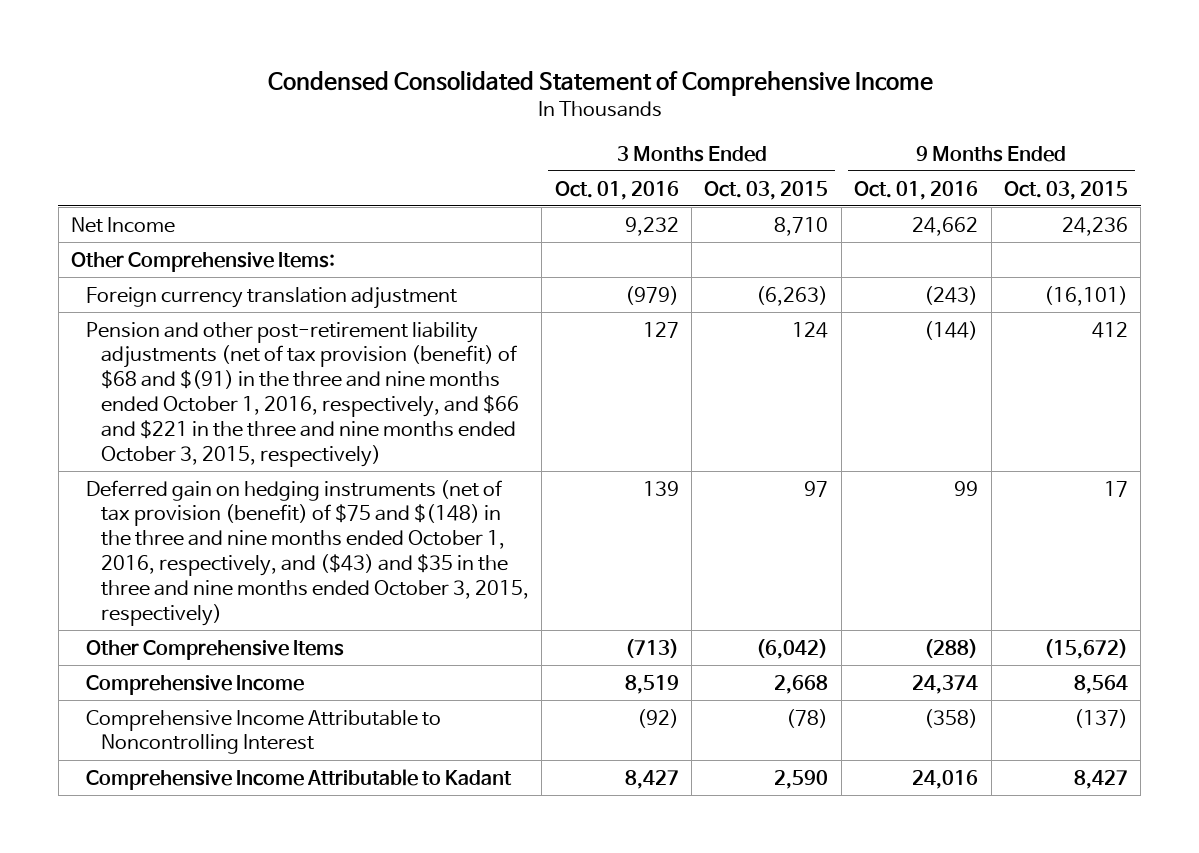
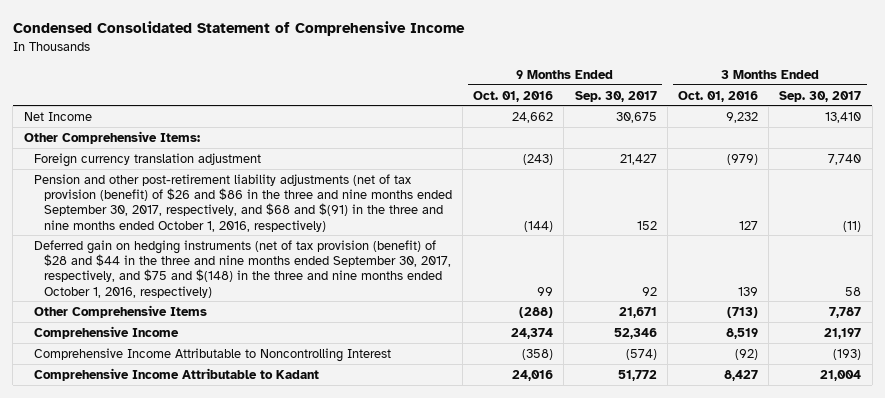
[704,180,829,200] Oct. 03, 2015 -> none
[1004,180,1129,200] Oct. 03, 2015 -> none
none -> [574,90,657,102] Sep. 30, 2017
none -> [779,90,862,102] Sep. 30, 2017
[86,321,519,468] Pension and other post-retirement liability adjustments (net of tax provision (benefit) of $68 and $(91) in the three and nine months ended October 1, 2016, respectively, and $66 and $221 in the three and nine months ended October 3, 2015, respectively) -> [33,173,452,232] Pension and other post-retirement liability adjustments (net of tax provision (benefit) of $26 and $86 in the three and nine months ended September 30, 2017, respectively, and $68 and $(91) in the three and nine months ended October 1, 2016, respectively)
[86,479,529,627] Deferred gain on hedging instruments (net of tax provision (benefit) of $75 and $(148) in the three and nine months ended October 1, 2016, respectively, and ($43) and $35 in the three and nine months ended October 3, 2015, respectively) -> [33,239,451,298] Deferred gain on hedging instruments (net of tax provision (benefit) of $28 and $44 in the three and nine months ended September 30, 2017, respectively, and $75 and $(148) in the three and nine months ended October 1, 2016, respectively)

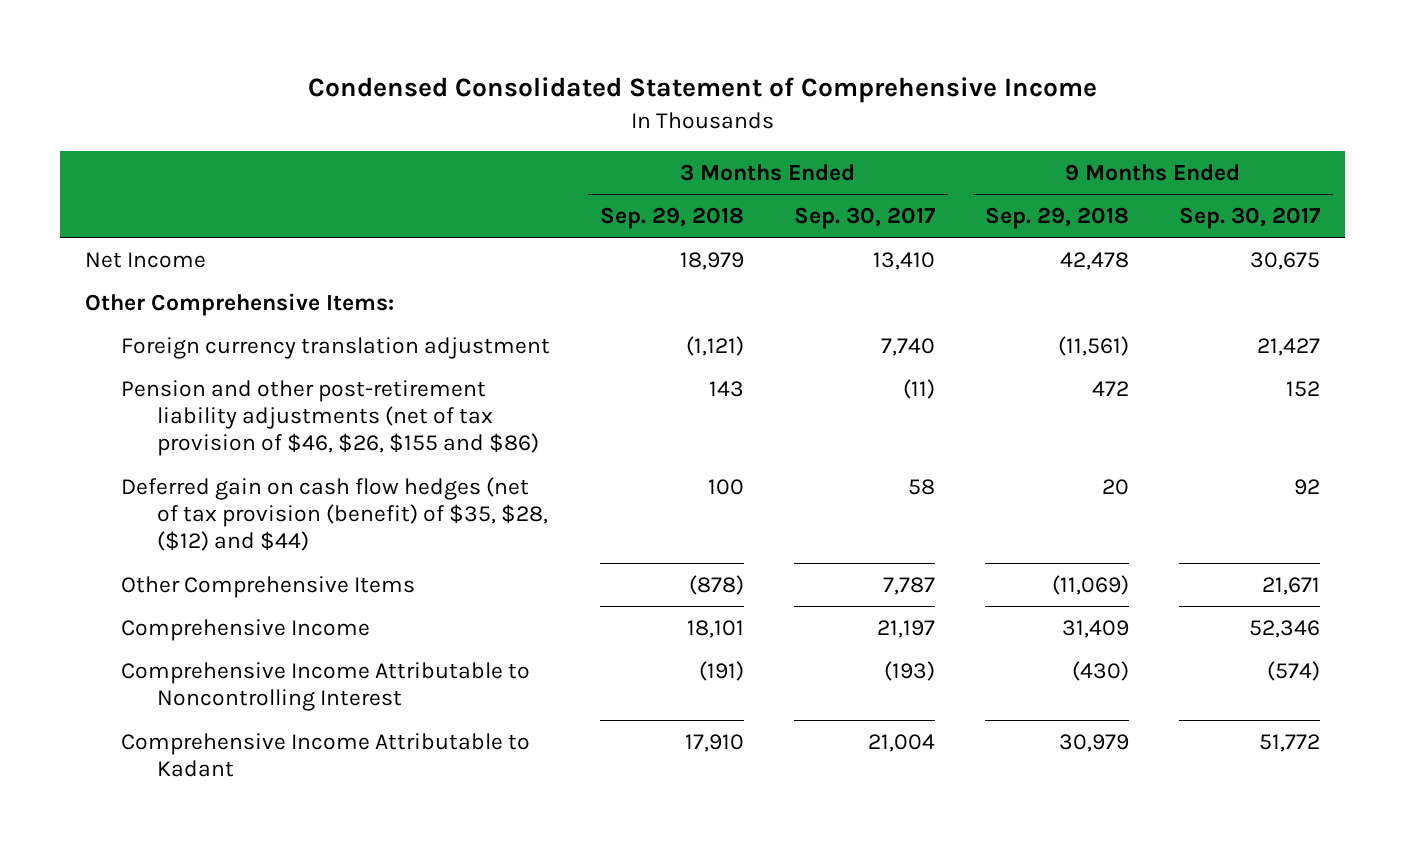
[473,90,554,102] Oct. 01, 2016 -> none
[677,90,758,102] Oct. 01, 2016 -> none
none -> [600,207,745,230] Sep. 29, 2018
none -> [985,207,1130,230] Sep. 29, 2018
[33,173,452,232] Pension and other post-retirement liability adjustments (net of tax provision (benefit) of $26 and $86 in the three and nine months ended September 30, 2017, respectively, and $68 and $(91) in the three and nine months ended October 1, 2016, respectively) -> [121,379,540,457] Pension and other post-retirement liability adjustments (net of tax provision of $46, $26, $155 and $86)
[33,239,451,298] Deferred gain on hedging instruments (net of tax provision (benefit) of $28 and $44 in the three and nine months ended September 30, 2017, respectively, and $75 and $(148) in the three and nine months ended October 1, 2016, respectively) -> [121,476,549,552] Deferred gain on cash flow hedges (net of tax provision (benefit) of $35, $28, ($12) and $44)

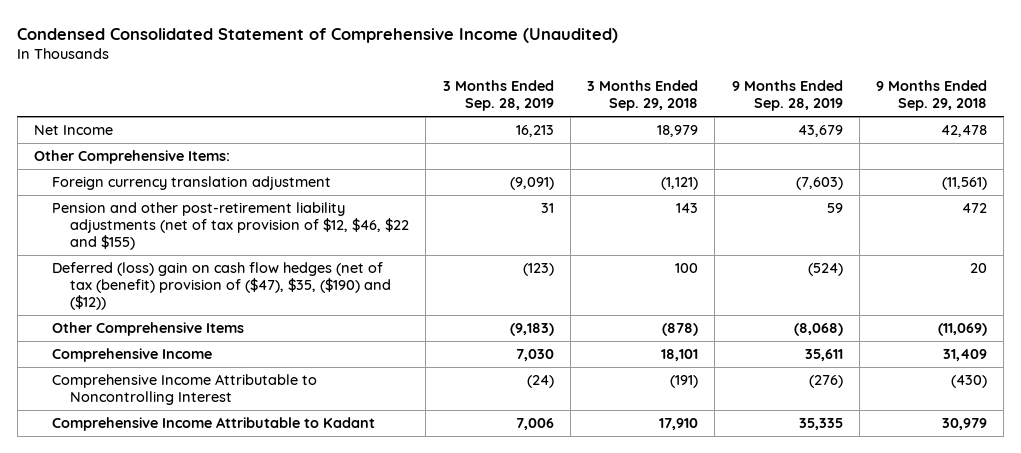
[307,77,1097,104] Condensed Consolidated Statement of Comprehensive Income -> [17,27,619,43] Condensed Consolidated Statement of Comprehensive Income (Unaudited)
[794,207,937,230] Sep. 30, 2017 -> none
[1179,207,1322,230] Sep. 30, 2017 -> none
none -> [442,80,554,112] 3 Months Ended Sep. 28, 2019
none -> [731,80,843,112] 9 Months Ended Sep. 28, 2019
[121,379,540,457] Pension and other post-retirement liability adjustments (net of tax provision of $46, $26, $155 and $86) -> [52,202,410,250] Pension and other post-retirement liability adjustments (net of tax provision of $12, $46, $22 and $155)
[121,476,549,552] Deferred gain on cash flow hedges (net of tax provision (benefit) of $35, $28, ($12) and $44) -> [52,262,392,310] Deferred (loss) gain on cash flow hedges (net of tax (benefit) provision of ($47), $35, ($190) and ($12))

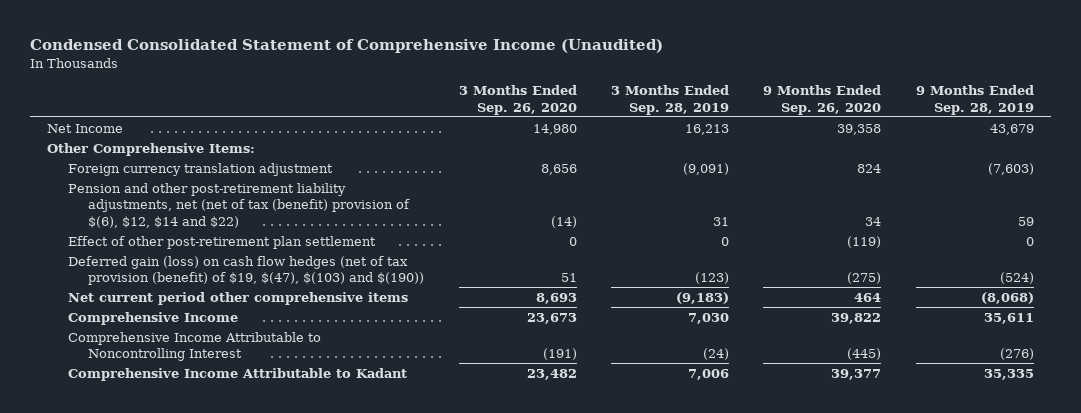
[587,80,699,112] 3 Months Ended Sep. 29, 2018 -> none
[875,80,987,112] 9 Months Ended Sep. 29, 2018 -> none
none -> [458,85,577,115] 3 Months Ended Sep. 26, 2020
none -> [763,85,882,115] 9 Months Ended Sep. 26, 2020
[52,202,410,250] Pension and other post-retirement liability adjustments (net of tax provision of $12, $46, $22 and $155) -> [67,182,411,228] Pension and other post-retirement liability adjustments, net (net of tax (benefit) provision of $(6), $12, $14 and $22)
none -> [67,235,376,249] Effect of other post-retirement plan settlement
[52,262,392,310] Deferred (loss) gain on cash flow hedges (net of tax (benefit) provision of ($47), $35, ($190) and ($12)) -> [67,255,425,286] Deferred gain (loss) on cash flow hedges (net of tax provision (benefit) of $19, $(47), $(103) and $(190))
[52,322,245,337] Other Comprehensive Items -> [67,291,408,305] Net current period other comprehensive items

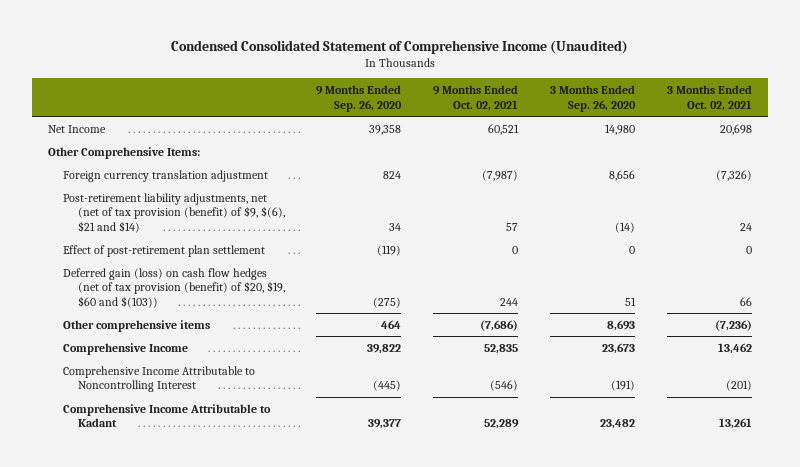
[610,85,729,115] 3 Months Ended Sep. 28, 2019 -> none
[915,85,1034,115] 9 Months Ended Sep. 28, 2019 -> none
none -> [433,85,519,111] 9 Months Ended Oct. 02, 2021
none -> [666,85,752,111] 3 Months Ended Oct. 02, 2021
[67,182,411,228] Pension and other post-retirement liability adjustments, net (net of tax (benefit) provision of $(6), $12, $14 and $22) -> [62,192,285,233] Post-retirement liability adjustments, net (net of tax provision (benefit) of $9, $(6), $21 and $14)
[67,235,376,249] Effect of other post-retirement plan settlement -> [62,244,265,257] Effect of post-retirement plan settlement
[67,255,425,286] Deferred gain (loss) on cash flow hedges (net of tax provision (benefit) of $19, $(47), $(103) and $(190)) -> [62,267,285,308] Deferred gain (loss) on cash flow hedges (net of tax provision (benefit) of $20, $19, $60 and $(103))
[67,291,408,305] Net current period other comprehensive items -> [62,319,210,332] Other comprehensive items

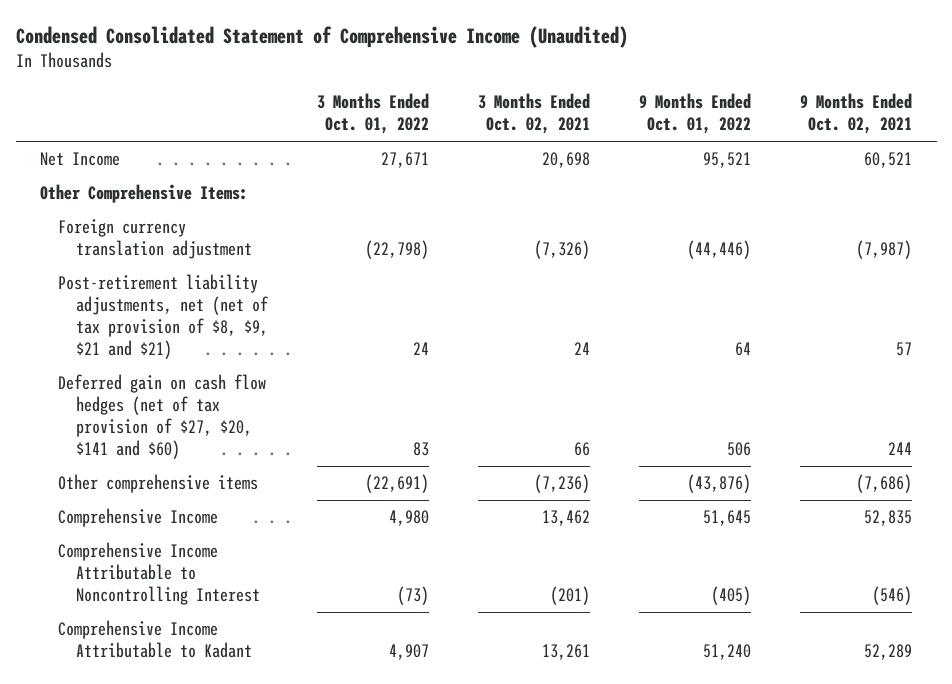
[316,85,403,112] 9 Months Ended Sep. 26, 2020 -> none
[549,85,636,112] 3 Months Ended Sep. 26, 2020 -> none
none -> [316,93,429,135] 3 Months Ended Oct. 01, 2022
none -> [639,93,752,135] 9 Months Ended Oct. 01, 2022
[62,244,265,257] Effect of post-retirement plan settlement -> none
[62,192,285,233] Post-retirement liability adjustments, net (net of tax provision (benefit) of $9, $(6), $21 and $14) -> [58,274,268,359] Post-retirement liability adjustments, net (net of tax provision of $8, $9, $21 and $21)
[62,267,285,308] Deferred gain (loss) on cash flow hedges (net of tax provision (benefit) of $20, $19, $60 and $(103)) -> [58,374,267,459] Deferred gain on cash flow hedges (net of tax provision of $27, $20, $141 and $60)

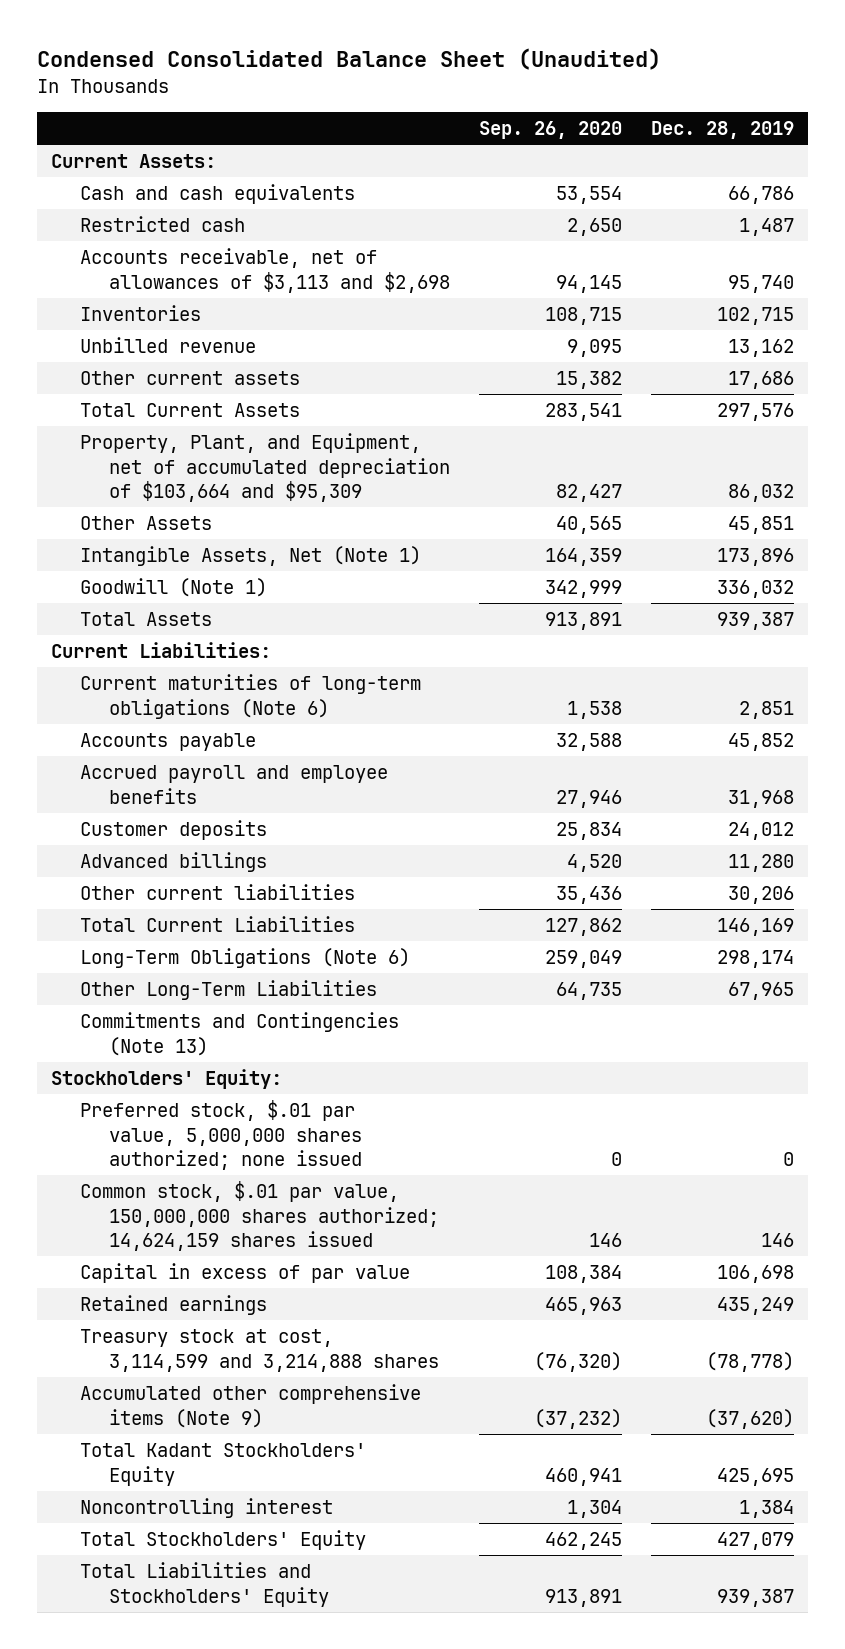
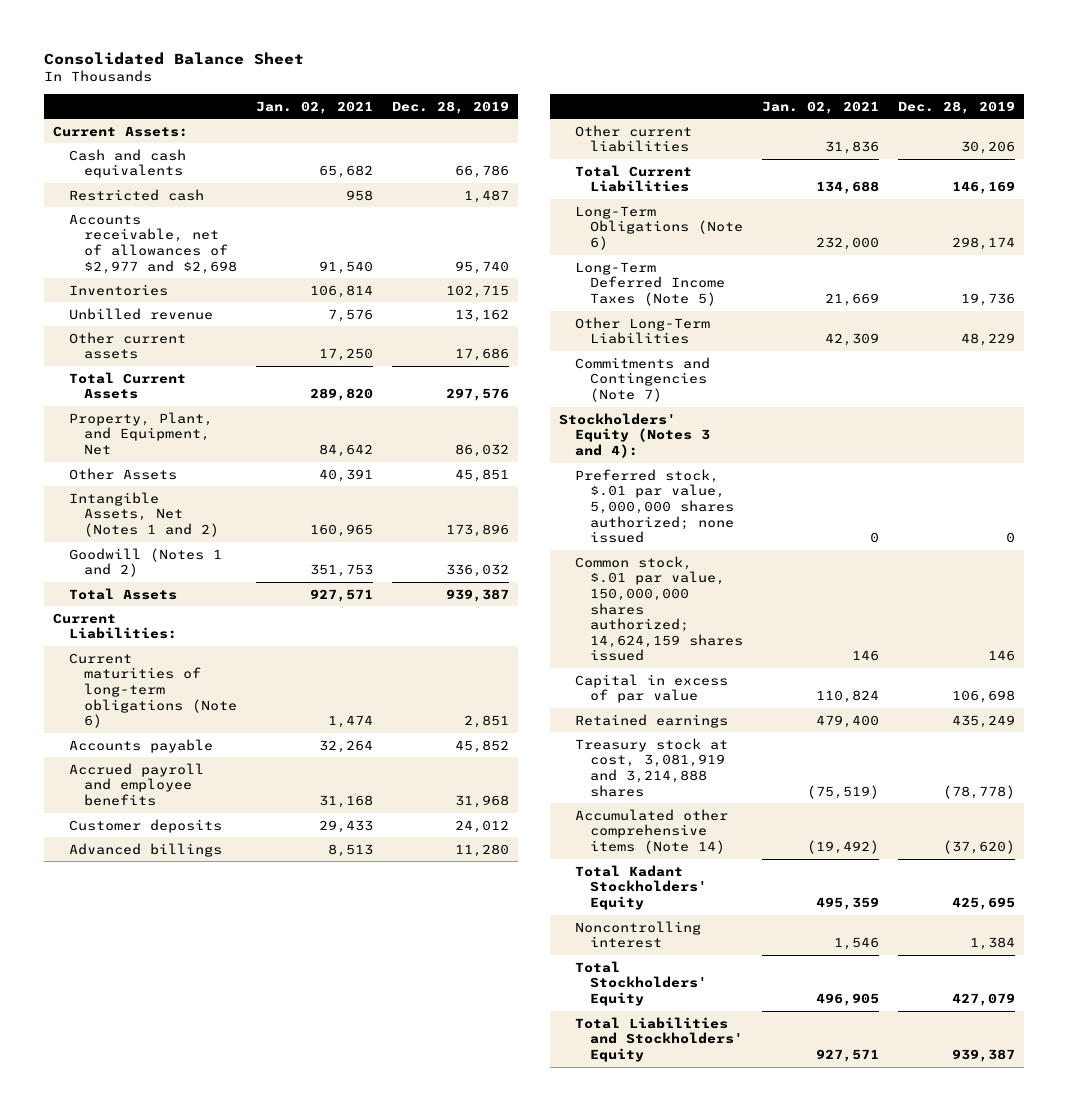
[36,47,661,70] Condensed Consolidated Balance Sheet (Unaudited) -> [43,51,304,65] Consolidated Balance Sheet
[478,120,622,139] Sep. 26, 2020 -> none
none -> [255,100,373,114] Jan. 02, 2021
[80,248,451,293] Accounts receivable, net of allowances of $3,113 and $2,698 -> [68,213,237,274] Accounts receivable, net of allowances of $2,977 and $2,698
[80,433,451,502] Property, Plant, and Equipment, net of accumulated depreciation of $103,664 and $95,309 -> [68,411,213,455] Property, Plant, and Equipment, Net
[80,546,422,567] Intangible Assets, Net (Note 1) -> [68,491,219,537] Intangible Assets, Net (Notes 1 and 2)
[80,578,268,598] Goodwill (Note 1) -> [68,547,222,578] Goodwill (Notes 1 and 2)
none -> [574,261,725,306] Long-Term Deferred Income Taxes (Note 5)
[727,982,794,1001] 67,965 -> [960,333,1015,347] 48,229
[80,1012,400,1056] Commitments and Contingencies (Note 13) -> [574,356,710,402] Commitments and Contingencies (Note 7)
[51,1069,283,1090] Stockholders' Equity: -> [559,412,710,458] Stockholders' Equity (Notes 3 and 4):
[80,1329,440,1372] Treasury stock at cost, 3,114,599 and 3,214,888 shares -> [574,737,728,797] Treasury stock at cost, 3,081,919 and 3,214,888 shares
[80,1384,422,1428] Accumulated other comprehensive items (Note 9) -> [574,808,728,854] Accumulated other comprehensive items (Note 14)

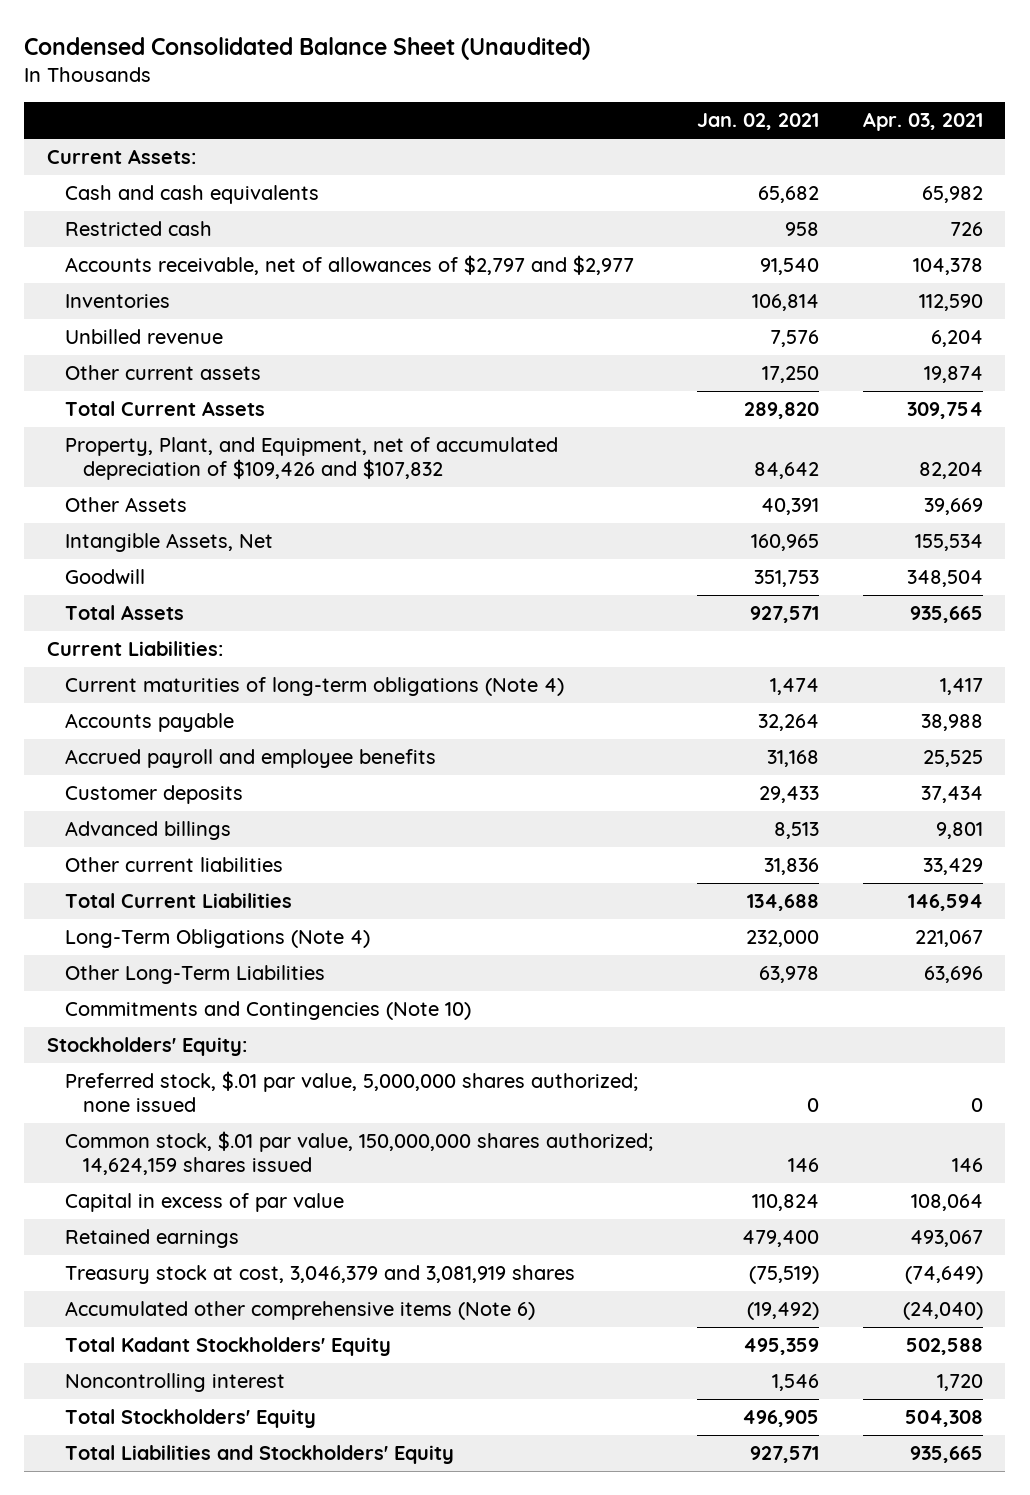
[43,51,304,65] Consolidated Balance Sheet -> [24,37,591,61] Condensed Consolidated Balance Sheet (Unaudited)
[391,100,509,114] Dec. 28, 2019 -> none
none -> [863,112,984,132] Apr. 03, 2021
[68,213,237,274] Accounts receivable, net of allowances of $2,977 and $2,698 -> [64,255,634,276] Accounts receivable, net of allowances of $2,797 and $2,977
[68,411,213,455] Property, Plant, and Equipment, Net -> [64,437,558,481] Property, Plant, and Equipment, net of accumulated depreciation of $109,426 and $107,832
[68,491,219,537] Intangible Assets, Net (Notes 1 and 2) -> [64,533,273,553] Intangible Assets, Net
[68,547,222,578] Goodwill (Notes 1 and 2) -> [64,569,145,585] Goodwill
[68,652,237,729] Current maturities of long-term obligations (Note 6) -> [64,677,564,697] Current maturities of long-term obligations (Note 4)
[574,261,725,306] Long-Term Deferred Income Taxes (Note 5) -> none
[574,205,743,250] Long-Term Obligations (Note 6) -> [64,929,370,949] Long-Term Obligations (Note 4)
[824,333,879,347] 42,309 -> [758,966,819,984] 63,978
[574,356,710,402] Commitments and Contingencies (Note 7) -> [64,1001,471,1021] Commitments and Contingencies (Note 10)
[559,412,710,458] Stockholders' Equity (Notes 3 and 4): -> [46,1037,247,1057] Stockholders' Equity:
[574,737,728,797] Treasury stock at cost, 3,081,919 and 3,214,888 shares -> [64,1265,575,1285] Treasury stock at cost, 3,046,379 and 3,081,919 shares
[574,808,728,854] Accumulated other comprehensive items (Note 14) -> [64,1301,535,1321] Accumulated other comprehensive items (Note 6)

